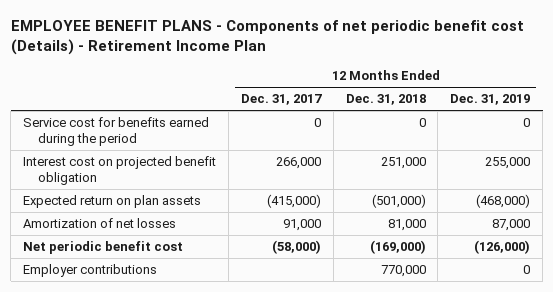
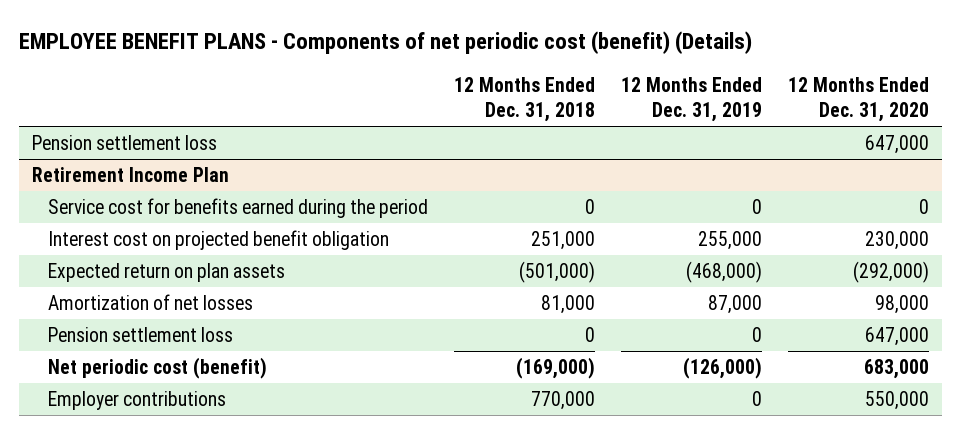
[10,19,524,55] EMPLOYEE BENEFIT PLANS - Components of net periodic benefit cost (Details) - Retirement Income Plan -> [18,31,752,55] EMPLOYEE BENEFIT PLANS - Components of net periodic cost (benefit) (Details)
[240,94,322,106] Dec. 31, 2017 -> none
none -> [787,76,929,122] 12 Months Ended Dec. 31, 2020
none -> [31,135,217,151] Pension settlement loss
none -> [31,167,229,183] Retirement Income Plan
none -> [48,327,234,343] Pension settlement loss
[23,241,184,255] Net periodic benefit cost -> [48,357,268,380] Net periodic cost (benefit)

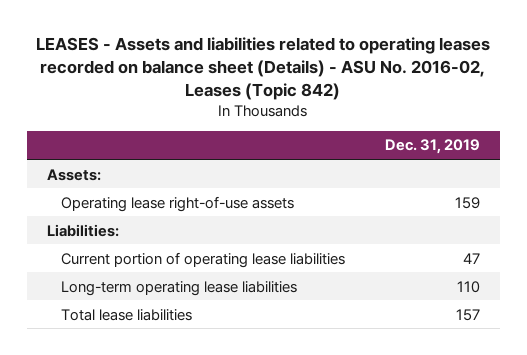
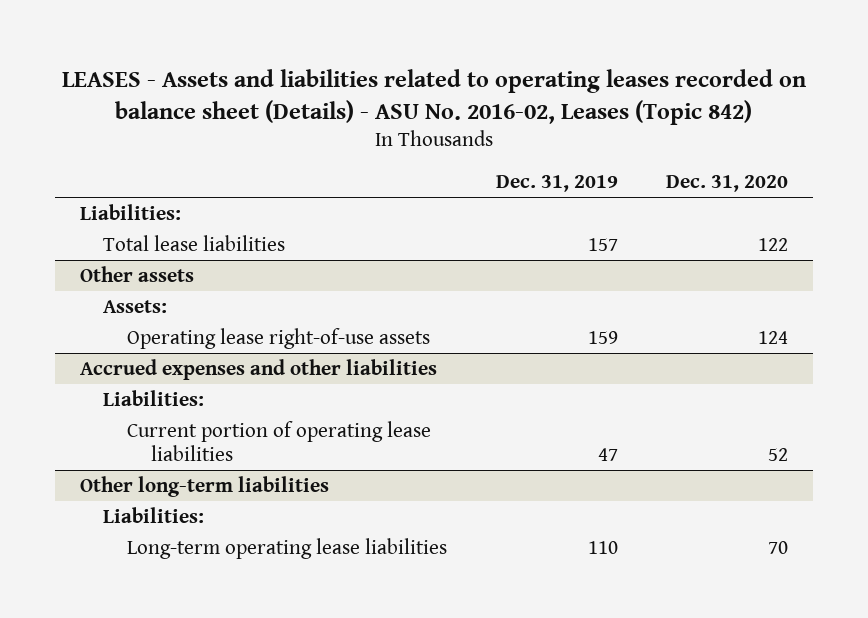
none -> [666,175,789,193] Dec. 31, 2020
none -> [79,203,181,220] Liabilities:
[60,308,192,321] Total lease liabilities -> [103,234,286,251] Total lease liabilities
none -> [79,265,194,282] Other assets
none -> [79,358,437,380] Accrued expenses and other liabilities
none -> [79,475,329,497] Other long-term liabilities
none -> [103,506,205,523] Liabilities:

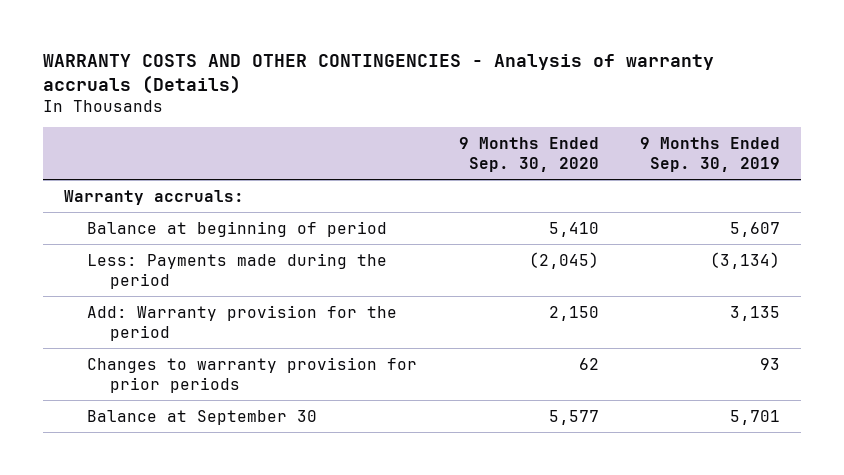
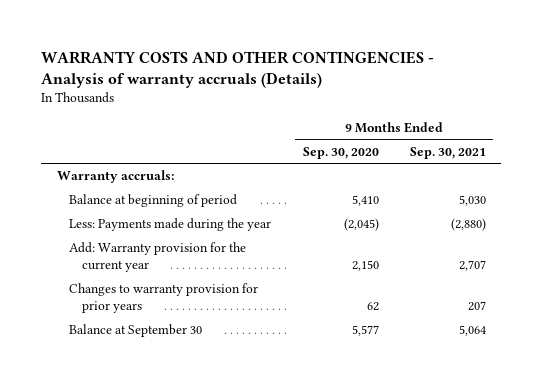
[640,136,781,172] 9 Months Ended Sep. 30, 2019 -> none
none -> [409,146,486,159] Sep. 30, 2021
[87,252,388,289] Less: Payments made during the period -> [69,218,272,232] Less: Payments made during the year
[87,304,398,341] Add: Warranty provision for the period -> [69,242,247,273] Add: Warranty provision for the current year
[87,356,418,393] Changes to warranty provision for prior periods -> [69,283,259,314] Changes to warranty provision for prior years

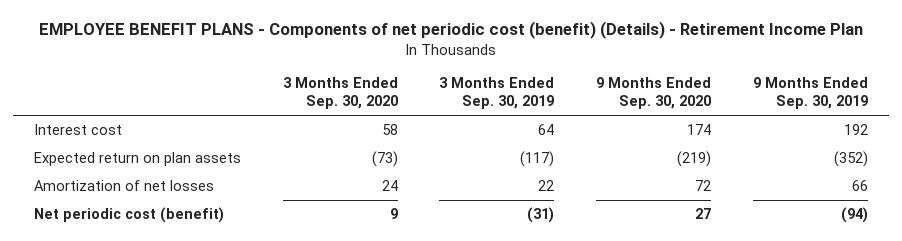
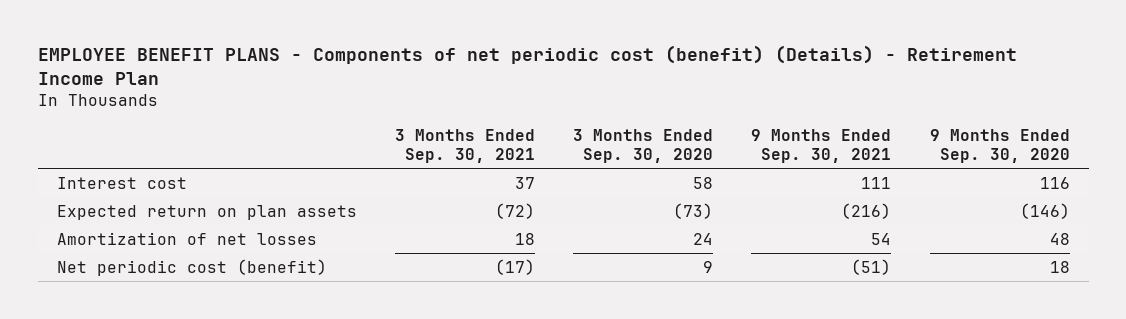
[439,77,555,110] 3 Months Ended Sep. 30, 2019 -> none
[752,77,868,110] 9 Months Ended Sep. 30, 2019 -> none
none -> [394,129,535,163] 3 Months Ended Sep. 30, 2021
none -> [751,129,892,163] 9 Months Ended Sep. 30, 2021
[687,123,712,135] 174 -> [1039,176,1070,189] 116
[677,150,712,167] (219) -> [1019,202,1070,219] (146)
[695,179,712,191] 72 -> [1049,232,1070,245] 48
[695,207,712,219] 27 -> [1049,260,1070,273] 18

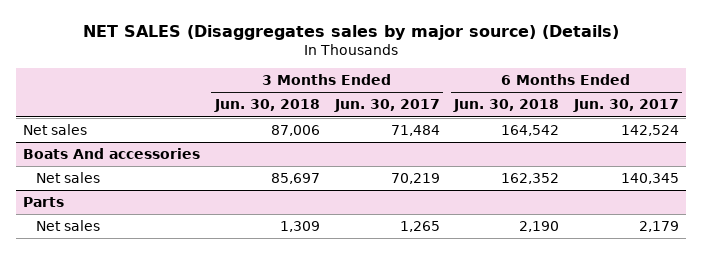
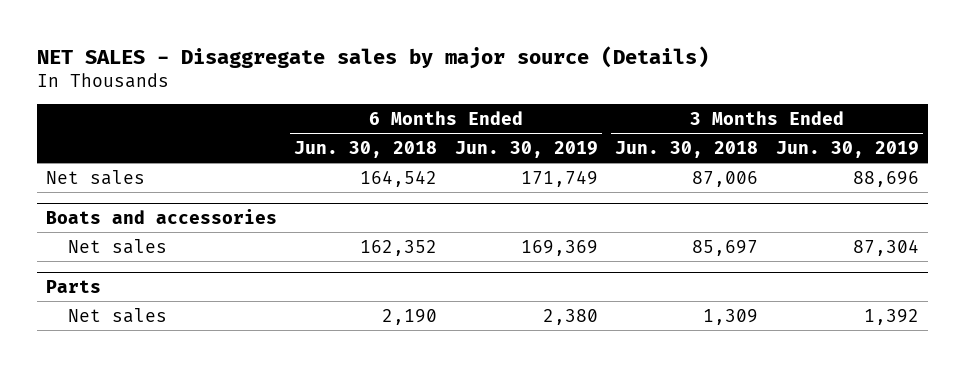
[83,24,620,40] NET SALES (Disaggregates sales by major source) (Details) -> [36,45,709,69] NET SALES - Disaggregate sales by major source (Details)
[333,99,440,113] Jun. 30, 2017 -> none
[572,99,679,113] Jun. 30, 2017 -> none
none -> [454,140,598,158] Jun. 30, 2019
none -> [775,140,919,158] Jun. 30, 2019
[23,147,201,159] Boats And accessories -> [45,208,277,224] Boats and accessories

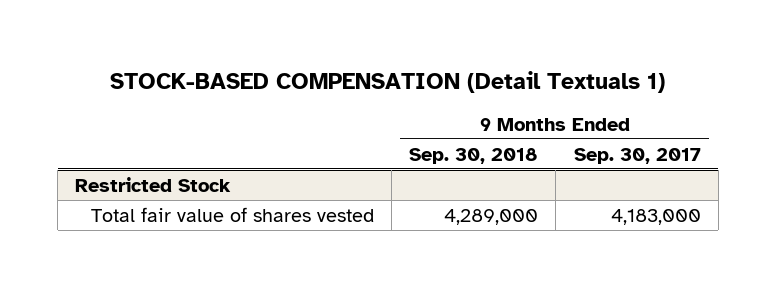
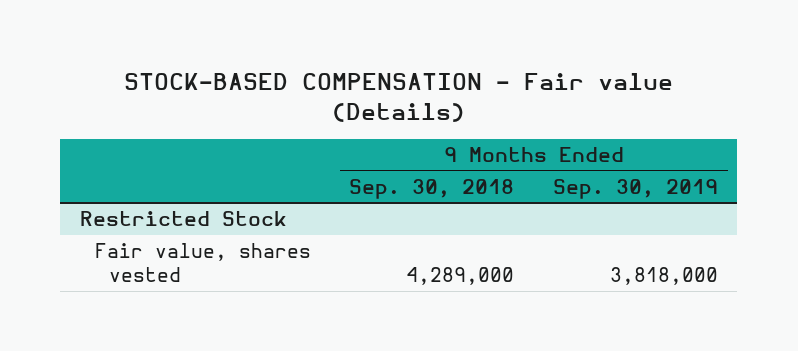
[109,70,665,93] STOCK-BASED COMPENSATION (Detail Textuals 1) -> [123,73,673,122] STOCK-BASED COMPENSATION - Fair value (Details)
[573,147,701,164] Sep. 30, 2017 -> none
none -> [552,178,718,199] Sep. 30, 2019
[91,206,375,222] Total fair value of shares vested -> [94,243,311,282] Fair value, shares vested

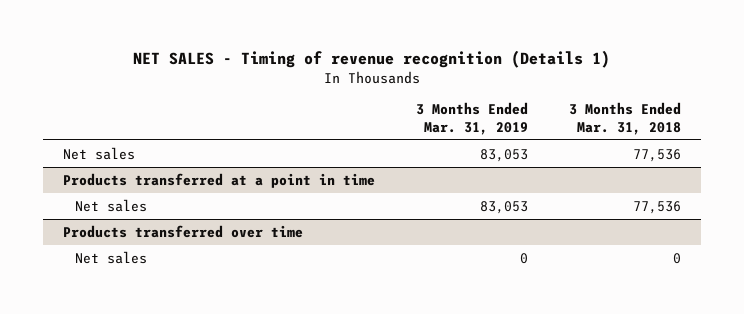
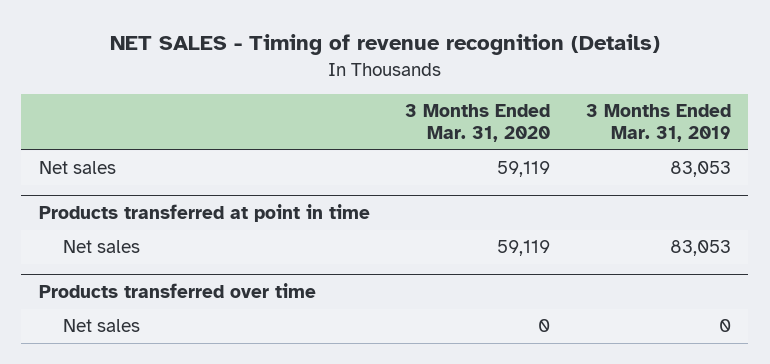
[132,50,610,69] NET SALES - Timing of revenue recognition (Details 1) -> [109,34,660,56] NET SALES - Timing of revenue recognition (Details)
[568,102,681,135] 3 Months Ended Mar. 31, 2018 -> none
none -> [405,104,551,143] 3 Months Ended Mar. 31, 2020
[63,172,376,188] Products transferred at a point in time -> [38,204,370,223] Products transferred at point in time

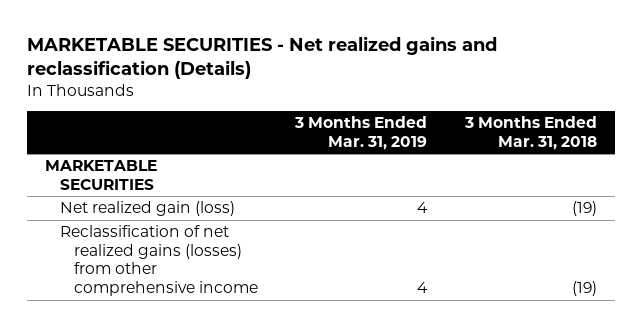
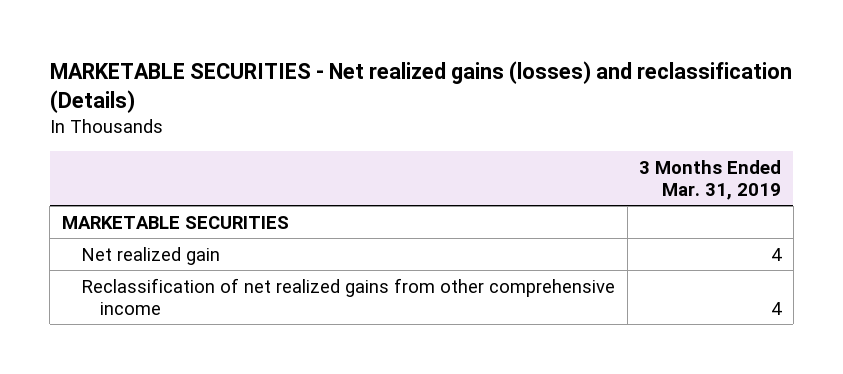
[26,35,497,79] MARKETABLE SECURITIES - Net realized gains and reclassification (Details) -> [49,60,792,113] MARKETABLE SECURITIES - Net realized gains (losses) and reclassification (Details)
[463,116,597,151] 3 Months Ended Mar. 31, 2018 -> none
[59,201,235,217] Net realized gain (loss) -> [80,246,220,265] Net realized gain
[59,225,258,297] Reclassification of net realized gains (losses) from other comprehensive income -> [80,277,615,315] Reclassification of net realized gains from other comprehensive income

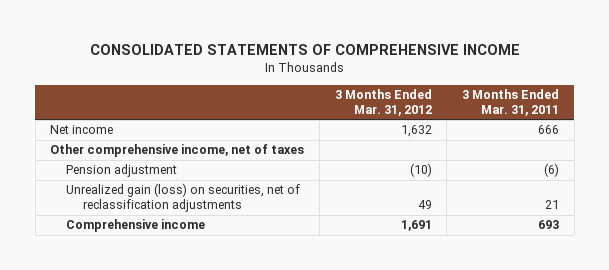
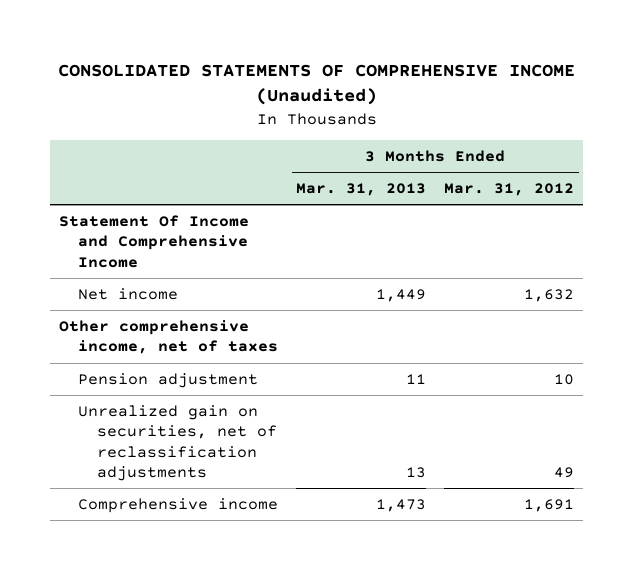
[89,43,520,55] CONSOLIDATED STATEMENTS OF COMPREHENSIVE INCOME -> [57,63,575,106] CONSOLIDATED STATEMENTS OF COMPREHENSIVE INCOME (Unaudited)
[462,88,560,116] 3 Months Ended Mar. 31, 2011 -> none
none -> [296,183,427,197] Mar. 31, 2013
none -> [59,214,250,268] Statement Of Income and Comprehensive Income
[409,163,432,178] (10) -> [554,373,575,385] 10
[66,183,301,213] Unrealized gain (loss) on securities, net of reclassification adjustments -> [78,404,278,482] Unrealized gain on securities, net of reclassification adjustments

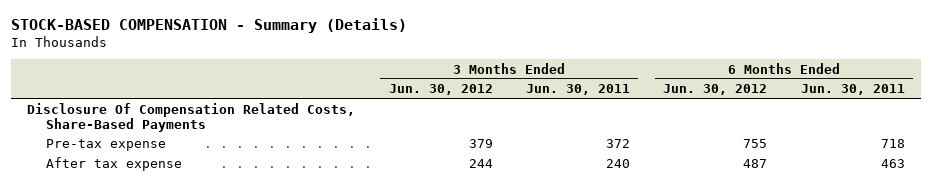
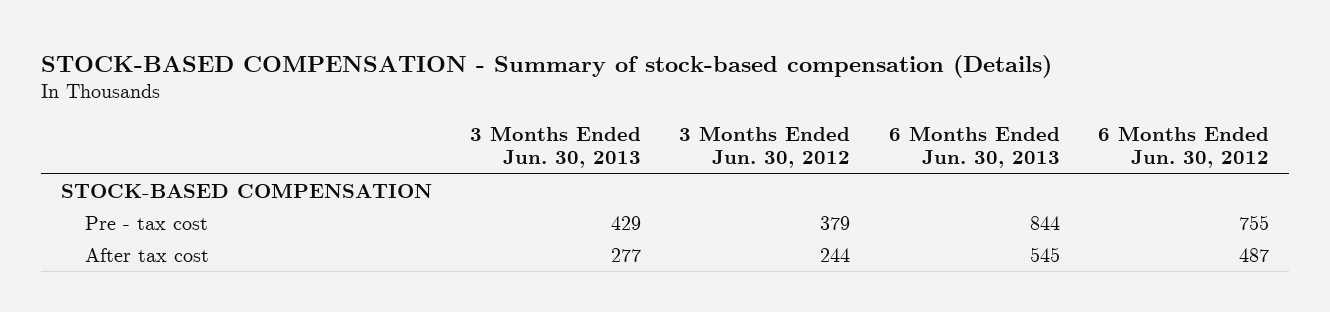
[10,17,407,33] STOCK-BASED COMPENSATION - Summary (Details) -> [41,54,1053,78] STOCK-BASED COMPENSATION - Summary of stock-based compensation (Details)
[525,84,630,96] Jun. 30, 2011 -> none
[800,84,905,96] Jun. 30, 2011 -> none
none -> [470,125,642,169] 3 Months Ended Jun. 30, 2013
none -> [888,125,1060,169] 6 Months Ended Jun. 30, 2013
[27,103,356,133] Disclosure Of Compensation Related Costs, Share-Based Payments -> [60,182,432,198] STOCK-BASED COMPENSATION
[45,139,166,152] Pre-tax expense -> [84,215,208,230] Pre - tax cost
[45,157,182,172] After tax expense -> [84,247,209,262] After tax cost

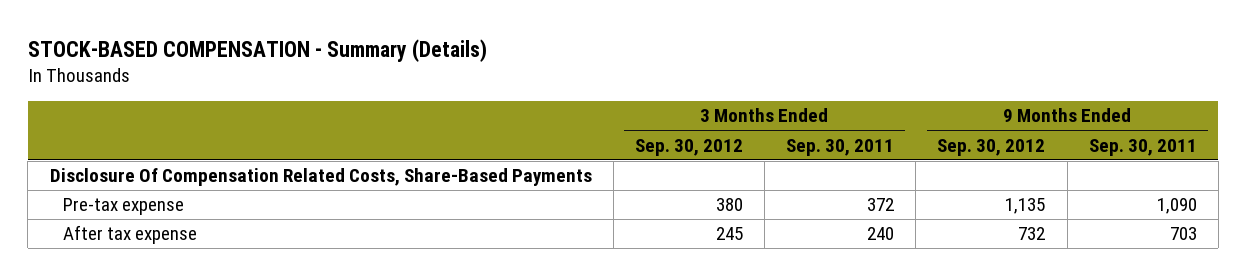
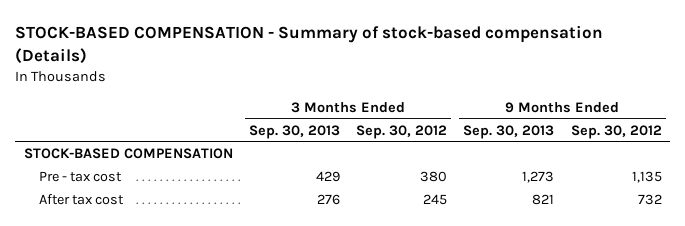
[27,38,487,62] STOCK-BASED COMPENSATION - Summary (Details) -> [15,25,604,65] STOCK-BASED COMPENSATION - Summary of stock-based compensation (Details)
[786,138,895,156] Sep. 30, 2011 -> none
[1088,138,1197,156] Sep. 30, 2011 -> none
none -> [248,124,340,139] Sep. 30, 2013
none -> [463,124,555,139] Sep. 30, 2013
[49,168,592,187] Disclosure Of Compensation Related Costs, Share-Based Payments -> [23,148,233,160] STOCK-BASED COMPENSATION
[62,198,184,216] Pre-tax expense -> [38,171,122,183] Pre - tax cost
[62,225,197,245] After tax expense -> [38,194,124,206] After tax cost

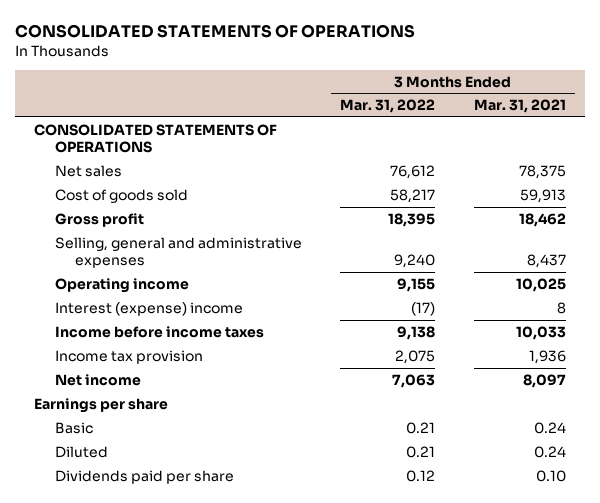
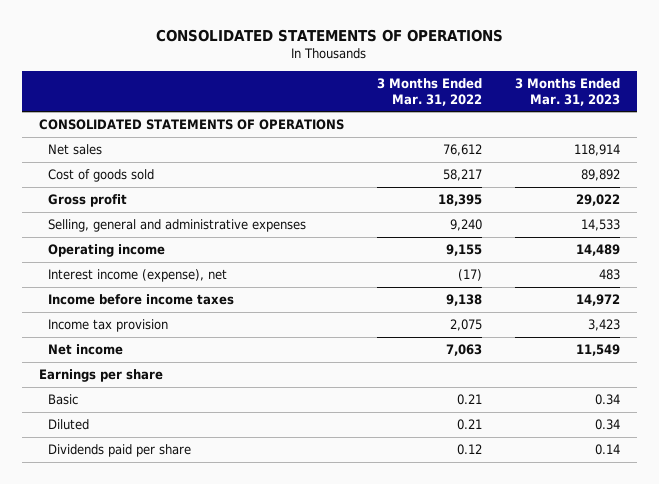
[473,99,566,114] Mar. 31, 2021 -> none
none -> [515,77,621,106] 3 Months Ended Mar. 31, 2023
[54,301,243,316] Interest (expense) income -> [47,268,227,282] Interest income (expense), net

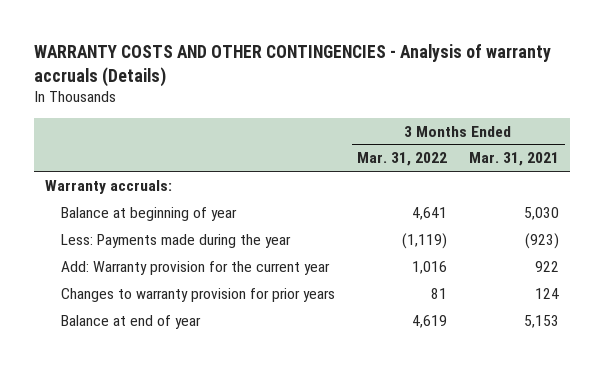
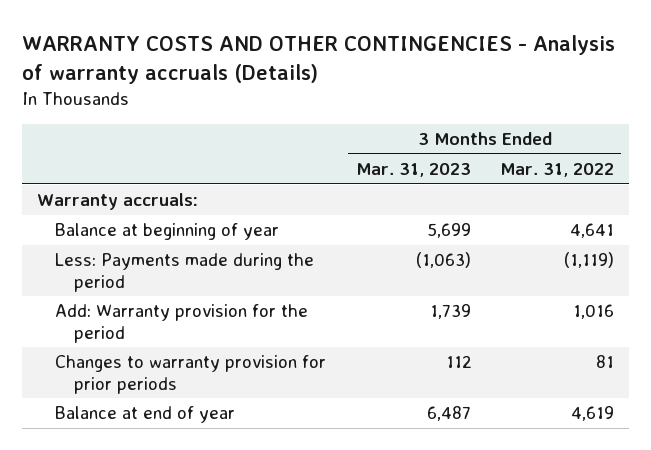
[469,152,560,167] Mar. 31, 2021 -> none
none -> [355,163,471,178] Mar. 31, 2023
[60,233,291,248] Less: Payments made during the year -> [55,253,315,292] Less: Payments made during the period
[60,260,330,275] Add: Warranty provision for the current year -> [55,304,309,343] Add: Warranty provision for the period
[60,287,335,302] Changes to warranty provision for prior years -> [55,355,327,394] Changes to warranty provision for prior periods

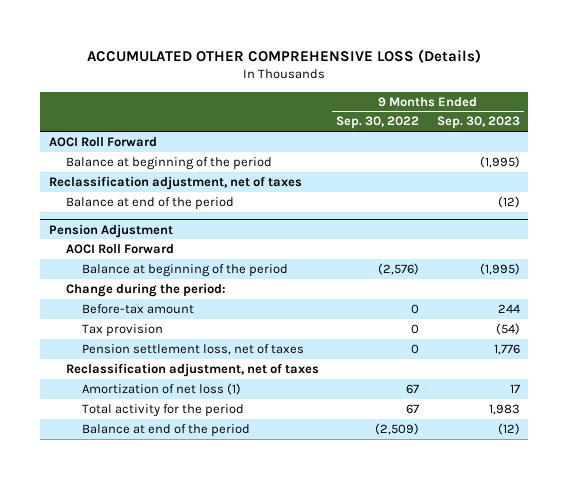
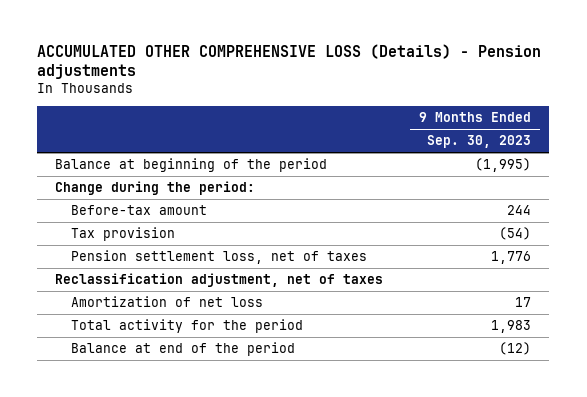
[87,48,482,63] ACCUMULATED OTHER COMPREHENSIVE LOSS (Details) -> [37,43,542,80] ACCUMULATED OTHER COMPREHENSIVE LOSS (Details) - Pension adjustments
[336,116,420,130] Sep. 30, 2022 -> none
[48,136,157,147] AOCI Roll Forward -> none
[48,175,302,190] Reclassification adjustment, net of taxes -> none
[65,196,234,210] Balance at end of the period -> none
[48,223,173,238] Pension Adjustment -> none
[65,243,174,254] AOCI Roll Forward -> none
[82,263,289,277] Balance at beginning of the period -> none
[82,382,242,395] Amortization of net loss (1) -> [71,296,264,308] Amortization of net loss

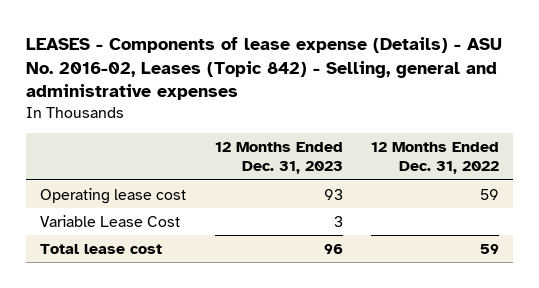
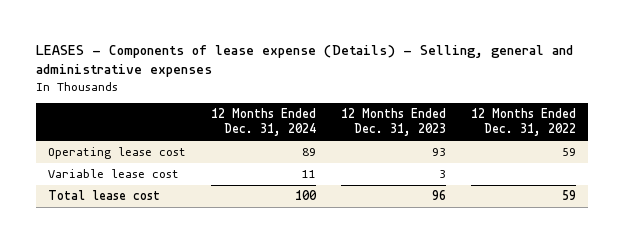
[26,36,503,101] LEASES - Components of lease expense (Details) - ASU No. 2016-02, Leases (Topic 842) - Selling, general and administrative expenses -> [36,45,574,78] LEASES - Components of lease expense (Details) - Selling, general and administrative expenses
none -> [211,108,317,137] 12 Months Ended Dec. 31, 2024
[40,214,181,227] Variable Lease Cost -> [48,169,180,179] Variable lease cost

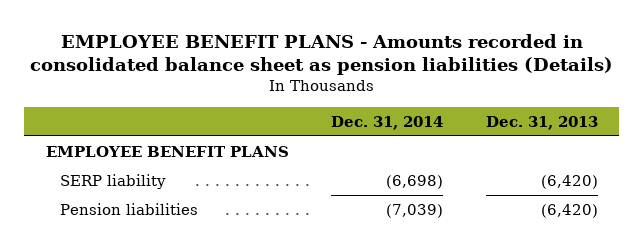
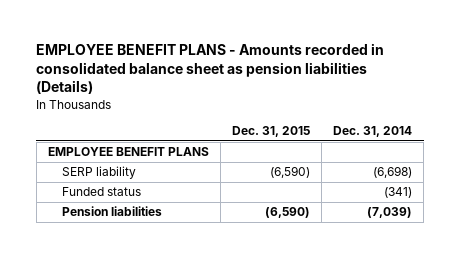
[485,115,598,130] Dec. 31, 2013 -> none
none -> [231,126,310,138] Dec. 31, 2015
none -> [61,187,141,197] Funded status

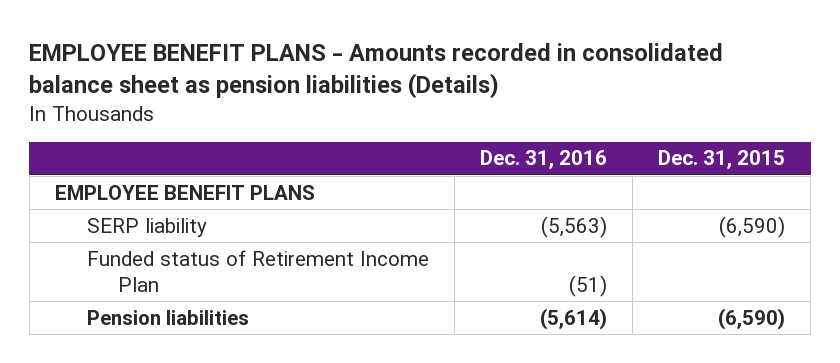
[333,126,413,138] Dec. 31, 2014 -> none
none -> [479,150,607,170] Dec. 31, 2016
[61,187,141,197] Funded status -> [86,249,429,293] Funded status of Retirement Income Plan

